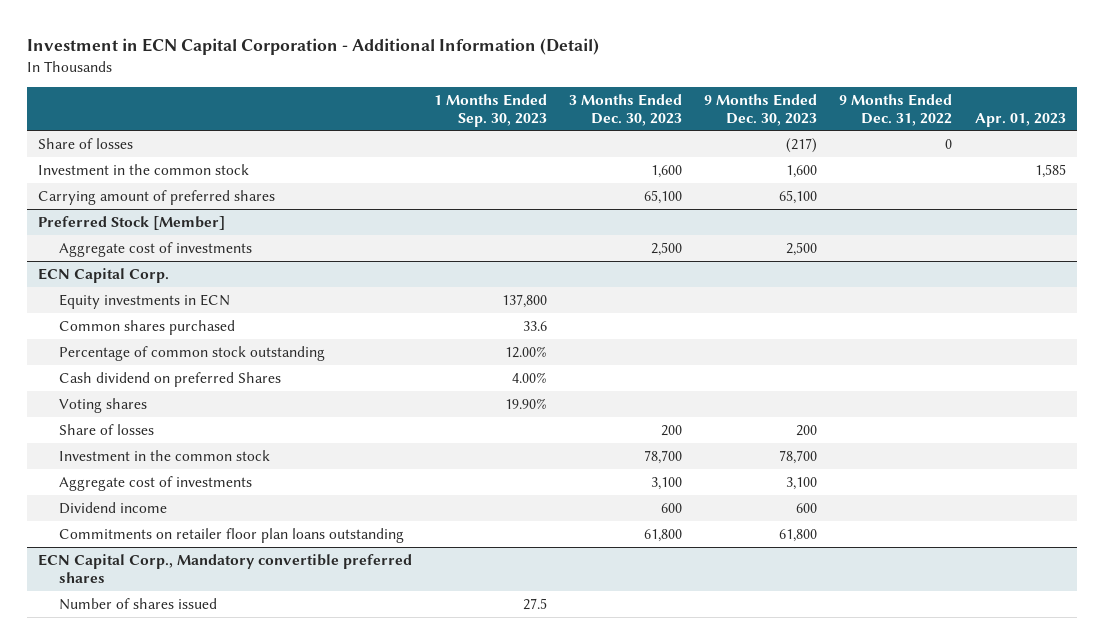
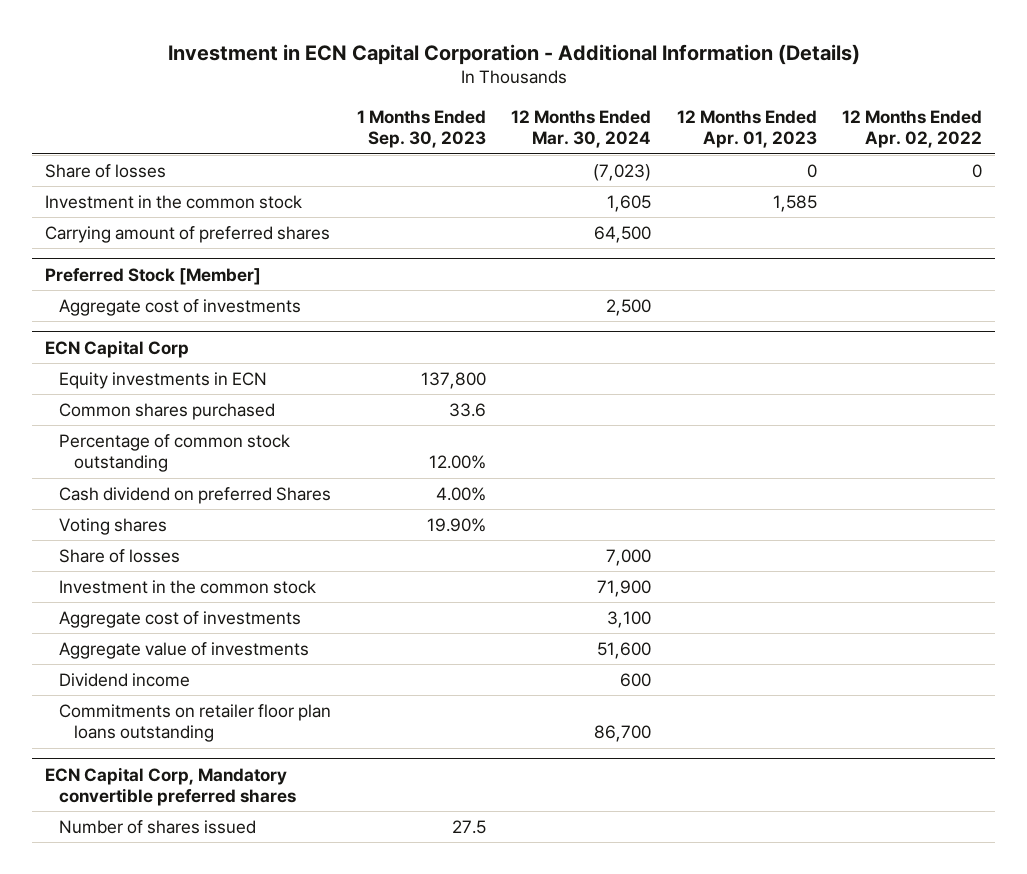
[27,37,600,55] Investment in ECN Capital Corporation - Additional Information (Detail) -> [167,43,860,65] Investment in ECN Capital Corporation - Additional Information (Details)
[569,93,683,126] 3 Months Ended Dec. 30, 2023 -> none
[704,93,818,126] 9 Months Ended Dec. 30, 2023 -> none
[839,93,953,126] 9 Months Ended Dec. 31, 2022 -> none
[974,112,1066,127] Apr. 01, 2023 -> none
none -> [511,110,652,149] 12 Months Ended Mar. 30, 2024
none -> [676,110,817,149] 12 Months Ended Apr. 01, 2023
none -> [842,110,983,149] 12 Months Ended Apr. 02, 2022
[38,267,170,283] ECN Capital Corp. -> [45,339,190,358] ECN Capital Corp
none -> [59,641,310,659] Aggregate value of investments
[38,553,413,583] ECN Capital Corp., Mandatory convertible preferred shares -> [45,766,297,806] ECN Capital Corp, Mandatory convertible preferred shares

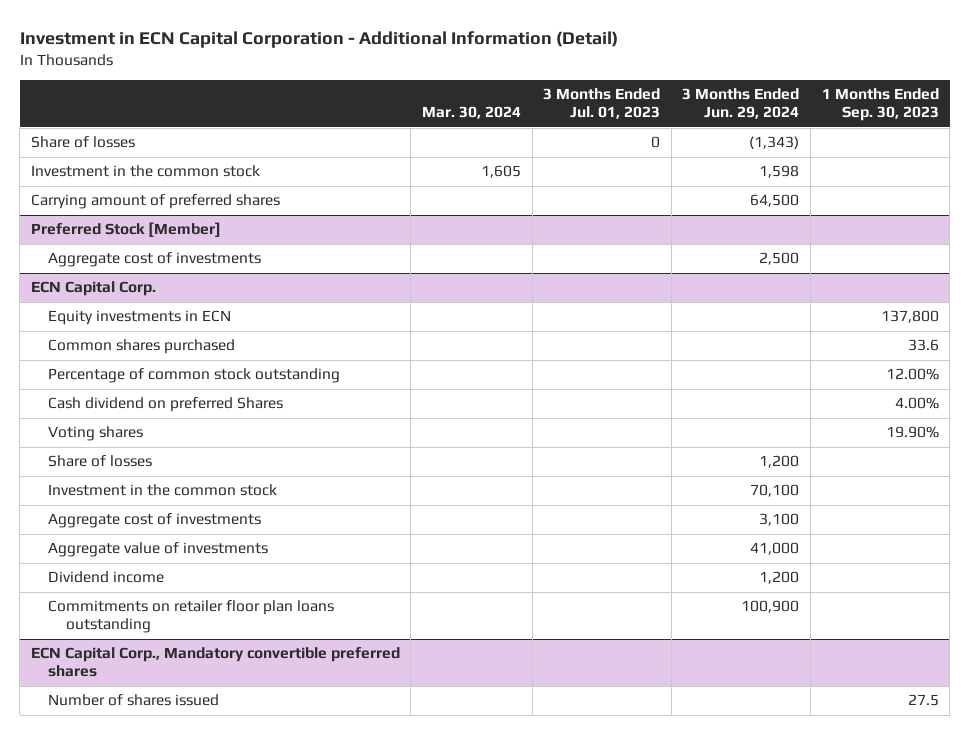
[167,43,860,65] Investment in ECN Capital Corporation - Additional Information (Details) -> [19,30,618,48] Investment in ECN Capital Corporation - Additional Information (Detail)
[511,110,652,149] 12 Months Ended Mar. 30, 2024 -> none
[676,110,817,149] 12 Months Ended Apr. 01, 2023 -> none
[842,110,983,149] 12 Months Ended Apr. 02, 2022 -> none
none -> [422,106,522,120] Mar. 30, 2024
none -> [543,88,661,120] 3 Months Ended Jul. 01, 2023
none -> [682,88,800,120] 3 Months Ended Jun. 29, 2024
[45,339,190,358] ECN Capital Corp -> [30,281,156,297] ECN Capital Corp.
[45,766,297,806] ECN Capital Corp, Mandatory convertible preferred shares -> [30,647,400,678] ECN Capital Corp., Mandatory convertible preferred shares

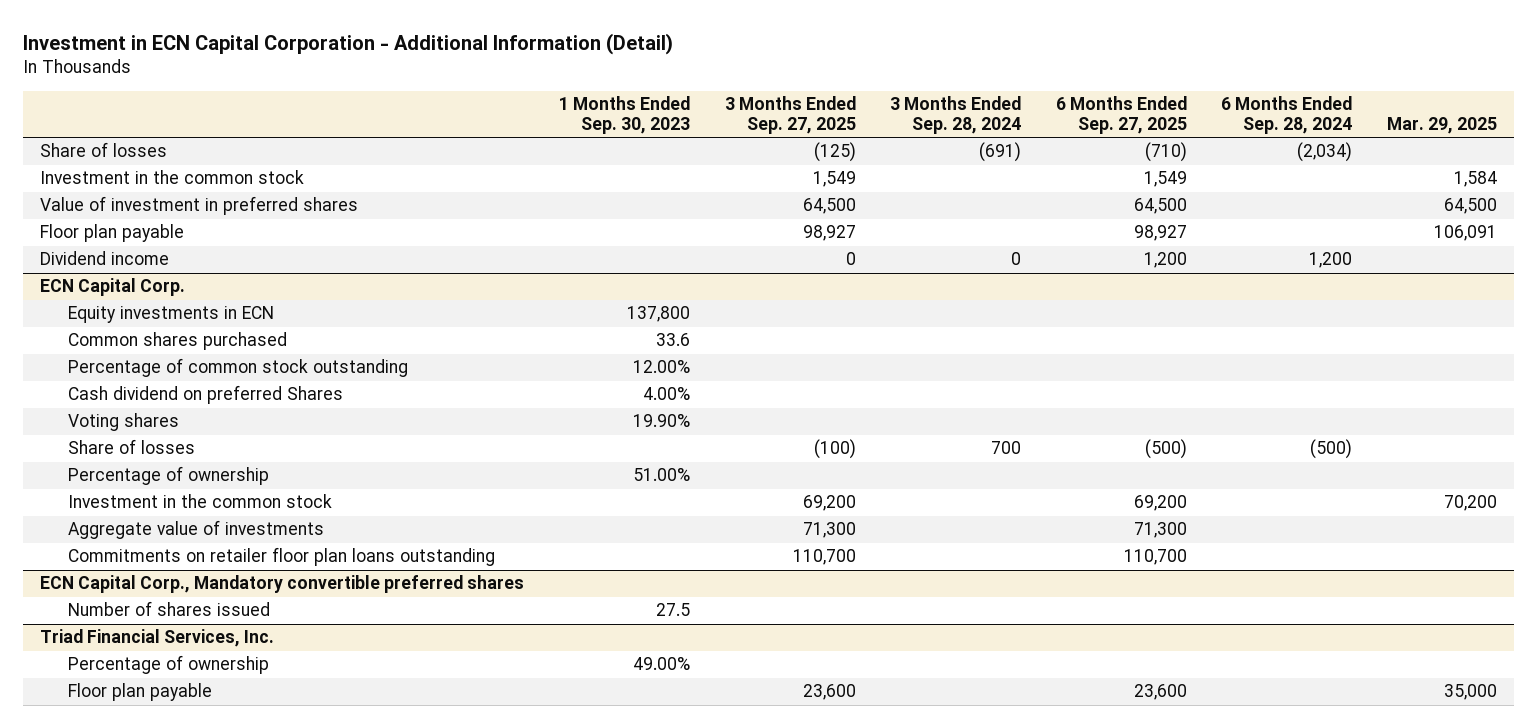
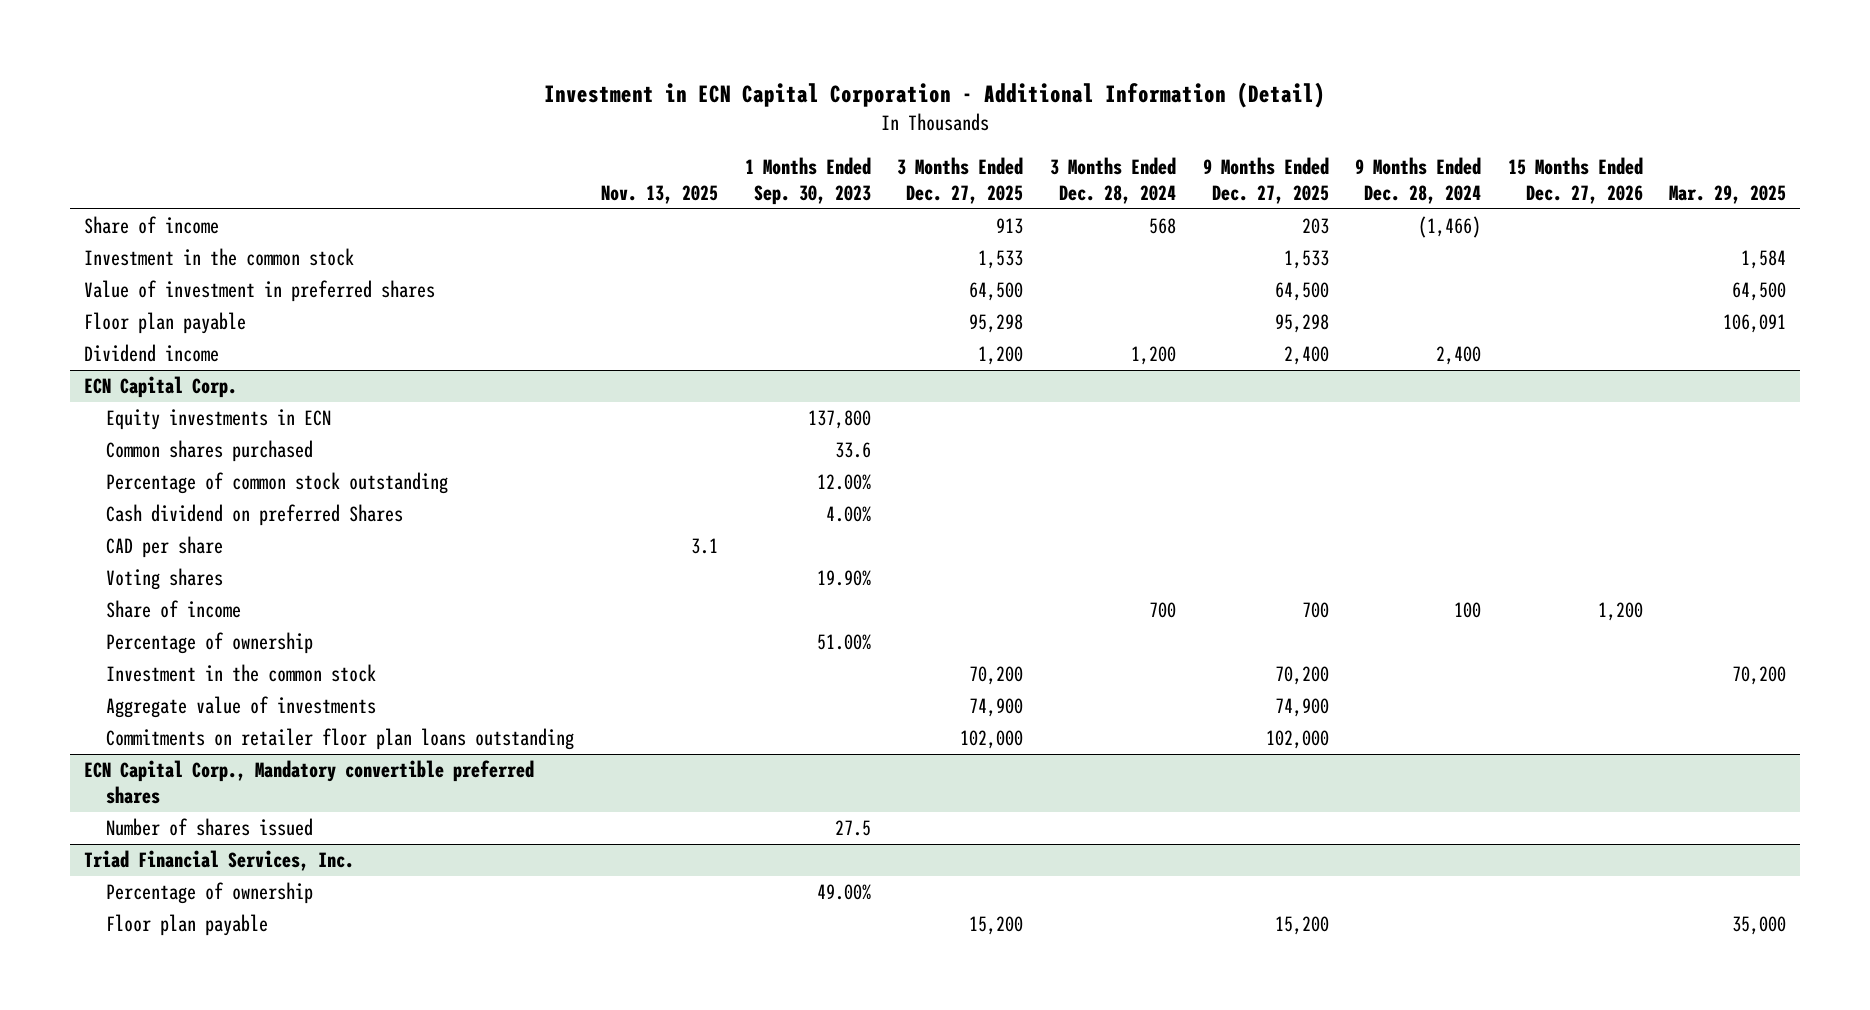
[724,96,856,135] 3 Months Ended Sep. 27, 2025 -> none
[890,96,1022,135] 3 Months Ended Sep. 28, 2024 -> none
[1055,96,1187,135] 6 Months Ended Sep. 27, 2025 -> none
[1221,96,1353,135] 6 Months Ended Sep. 28, 2024 -> none
none -> [601,184,719,204] Nov. 13, 2025
none -> [897,156,1024,204] 3 Months Ended Dec. 27, 2025
none -> [1049,156,1176,204] 3 Months Ended Dec. 28, 2024
none -> [1202,156,1329,204] 9 Months Ended Dec. 27, 2025
none -> [1355,156,1482,204] 9 Months Ended Dec. 28, 2024
none -> [1507,156,1643,204] 15 Months Ended Dec. 27, 2026
[40,142,168,158] Share of losses -> [83,216,219,235] Share of income
none -> [106,536,224,559] CAD per share
[68,439,196,455] Share of losses -> [106,600,242,619] Share of income

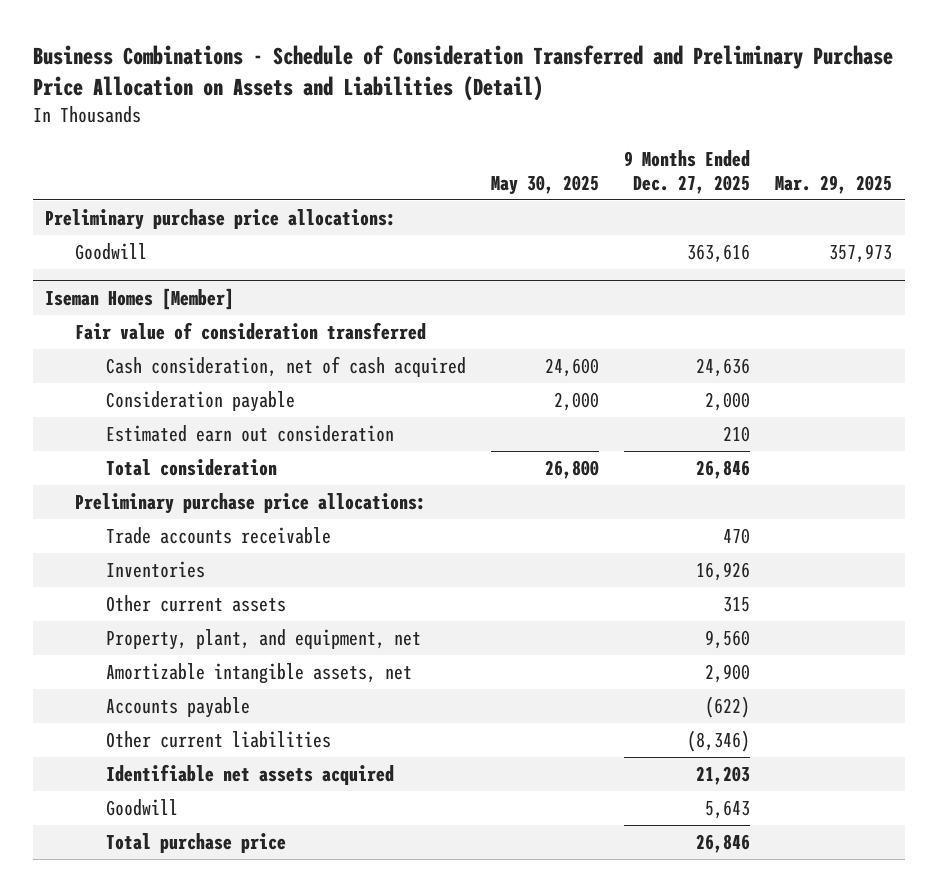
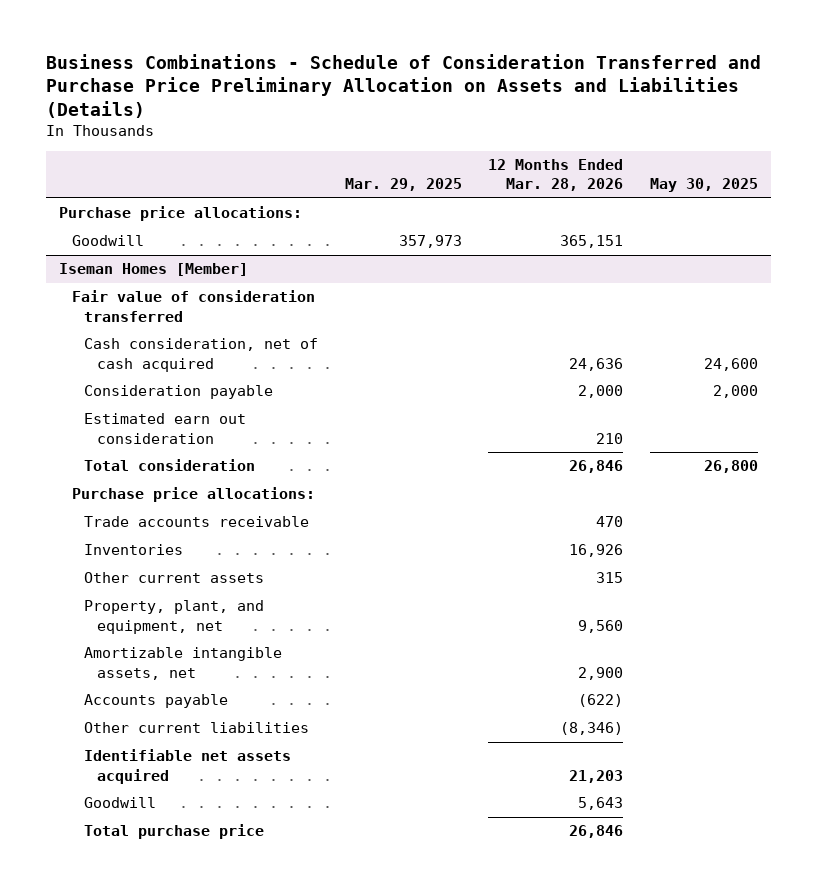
[32,44,893,102] Business Combinations - Schedule of Consideration Transferred and Preliminary Purchase Price Allocation on Assets and Liabilities (Detail) -> [45,53,761,118] Business Combinations - Schedule of Consideration Transferred and Purchase Price Preliminary Allocation on Assets and Liabilities (Details)
[623,150,750,195] 9 Months Ended Dec. 27, 2025 -> none
none -> [488,159,624,192] 12 Months Ended Mar. 28, 2026
[45,208,397,230] Preliminary purchase price allocations: -> [58,206,302,222] Purchase price allocations:
[75,492,427,514] Preliminary purchase price allocations: -> [71,487,315,503] Purchase price allocations:

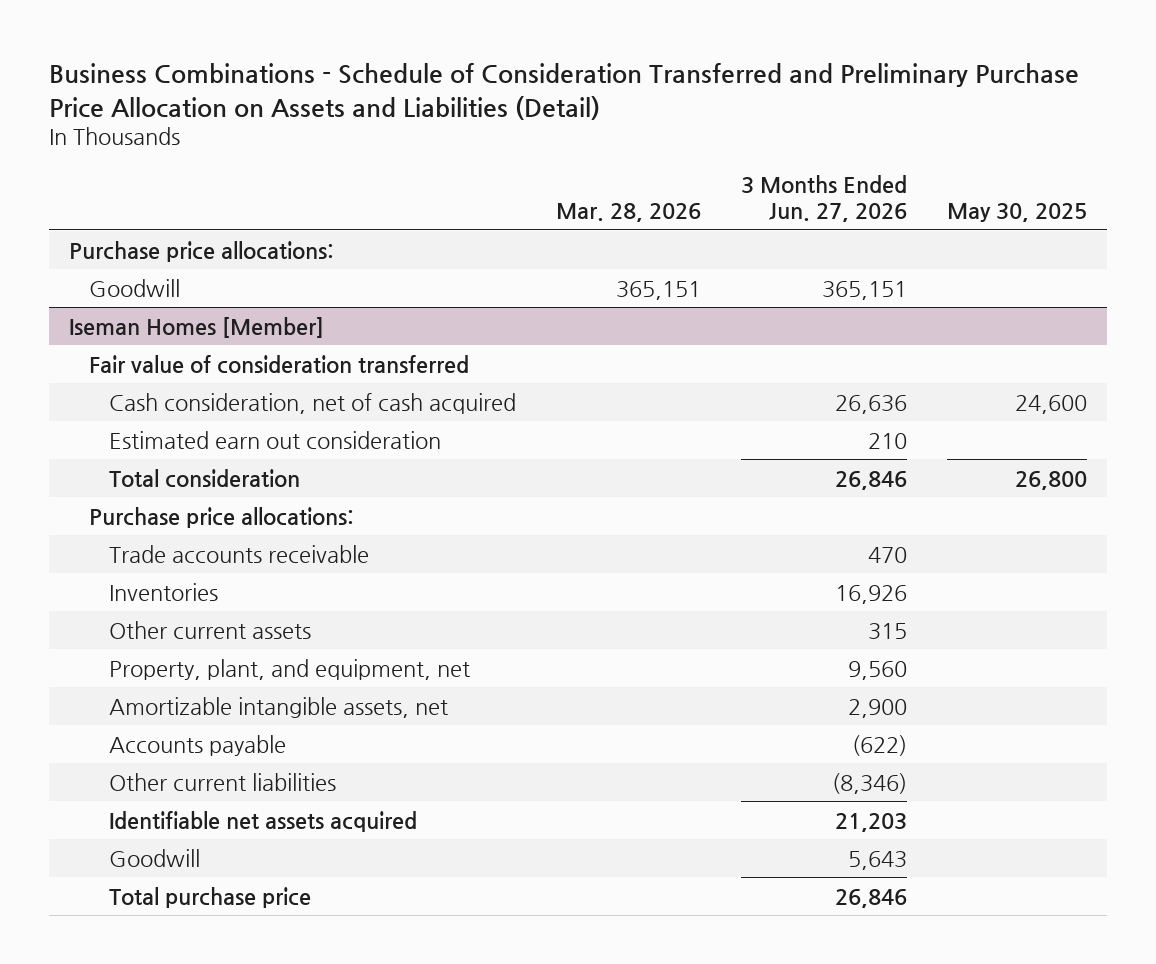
[45,53,761,118] Business Combinations - Schedule of Consideration Transferred and Purchase Price Preliminary Allocation on Assets and Liabilities (Details) -> [49,63,1080,120] Business Combinations - Schedule of Consideration Transferred and Preliminary Purchase Price Allocation on Assets and Liabilities (Detail)
[344,178,462,192] Mar. 29, 2025 -> none
[488,159,624,192] 12 Months Ended Mar. 28, 2026 -> none
none -> [555,202,701,222] Mar. 28, 2026
none -> [740,175,907,222] 3 Months Ended Jun. 27, 2026
[84,385,274,400] Consideration payable -> none

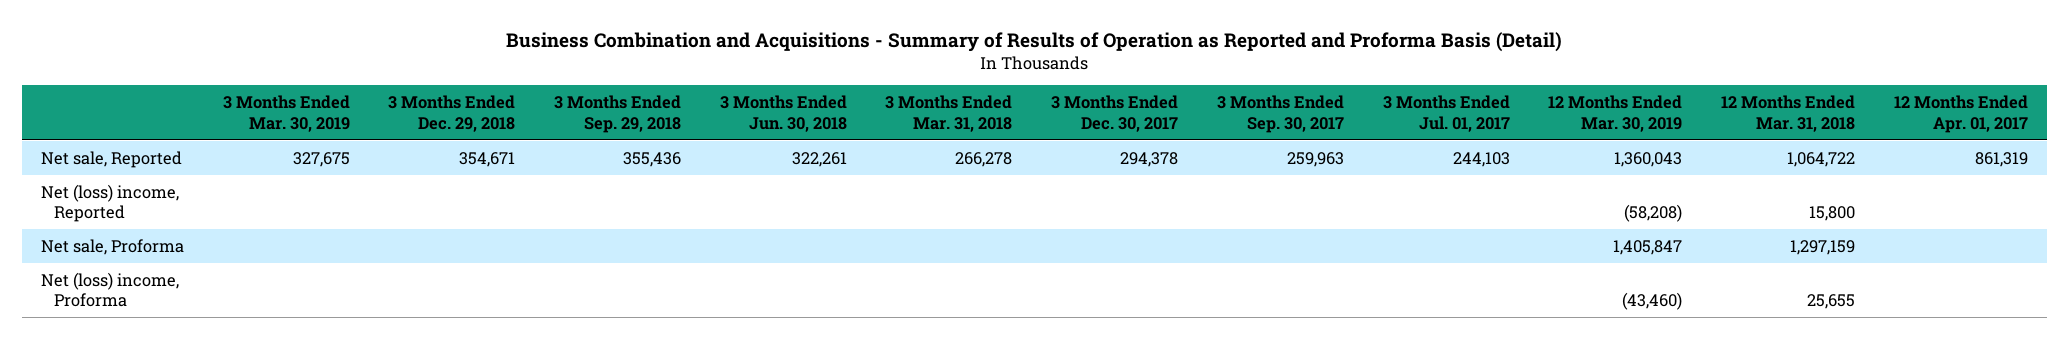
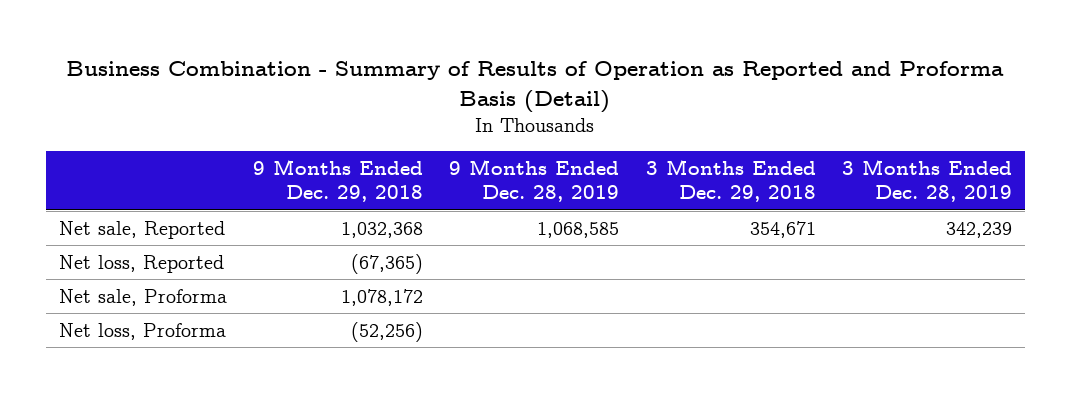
[506,32,1563,53] Business Combination and Acquisitions - Summary of Results of Operation as Reported and Proforma Basis (Detail) -> [66,61,1005,114] Business Combination - Summary of Results of Operation as Reported and Proforma Basis (Detail)
[222,95,350,132] 3 Months Ended Mar. 30, 2019 -> none
[554,95,682,133] 3 Months Ended Sep. 29, 2018 -> none
[719,95,847,132] 3 Months Ended Jun. 30, 2018 -> none
[885,95,1013,132] 3 Months Ended Mar. 31, 2018 -> none
[1051,95,1179,132] 3 Months Ended Dec. 30, 2017 -> none
[1216,95,1344,133] 3 Months Ended Sep. 30, 2017 -> none
[1382,95,1510,132] 3 Months Ended Jul. 01, 2017 -> none
[1548,95,1683,132] 12 Months Ended Mar. 30, 2019 -> none
[1720,95,1855,132] 12 Months Ended Mar. 31, 2018 -> none
[1893,95,2028,133] 12 Months Ended Apr. 01, 2017 -> none
none -> [253,159,424,203] 9 Months Ended Dec. 29, 2018
none -> [449,159,620,203] 9 Months Ended Dec. 28, 2019
none -> [841,159,1012,203] 3 Months Ended Dec. 28, 2019
[40,183,179,223] Net (loss) income, Reported -> [59,254,225,273] Net loss, Reported
[40,271,179,308] Net (loss) income, Proforma -> [59,322,227,340] Net loss, Proforma

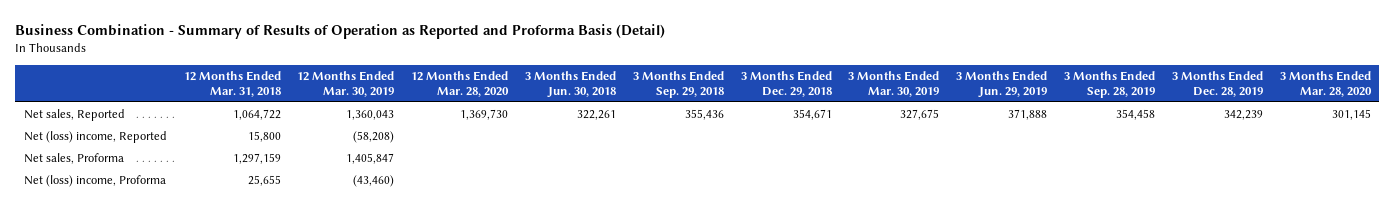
[253,159,424,203] 9 Months Ended Dec. 29, 2018 -> none
[449,159,620,203] 9 Months Ended Dec. 28, 2019 -> none
none -> [183,70,281,97] 12 Months Ended Mar. 31, 2018
none -> [297,70,395,97] 12 Months Ended Mar. 30, 2019
none -> [411,70,510,97] 12 Months Ended Mar. 28, 2020
none -> [524,70,616,98] 3 Months Ended Jun. 30, 2018
none -> [632,70,724,98] 3 Months Ended Sep. 29, 2018
none -> [848,70,940,97] 3 Months Ended Mar. 30, 2019
none -> [956,70,1048,98] 3 Months Ended Jun. 29, 2019
none -> [1063,70,1155,98] 3 Months Ended Sep. 28, 2019
none -> [1279,70,1372,97] 3 Months Ended Mar. 28, 2020
[59,220,226,239] Net sale, Reported -> [23,109,125,122] Net sales, Reported
[59,254,225,273] Net loss, Reported -> [23,131,167,144] Net (loss) income, Reported
[59,288,228,306] Net sale, Proforma -> [23,153,124,165] Net sales, Proforma
[59,322,227,340] Net loss, Proforma -> [23,175,166,188] Net (loss) income, Proforma

